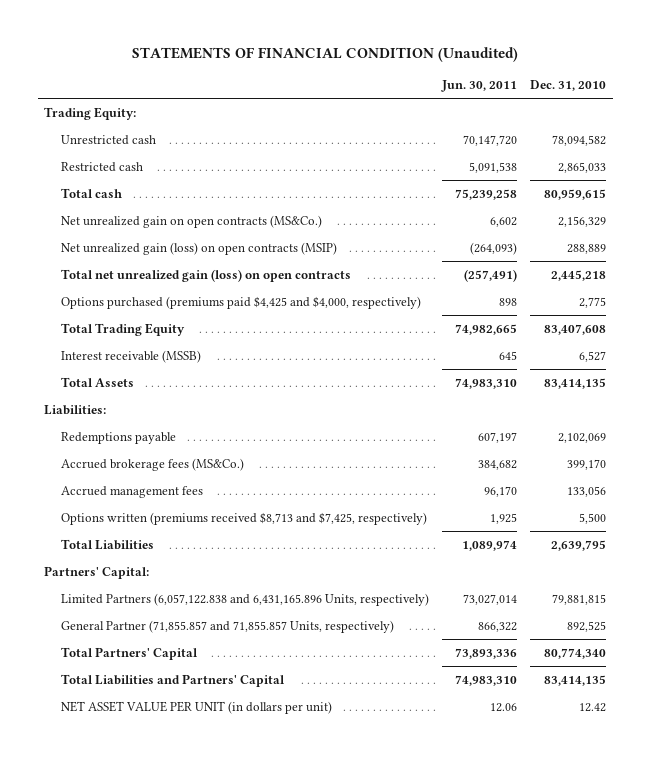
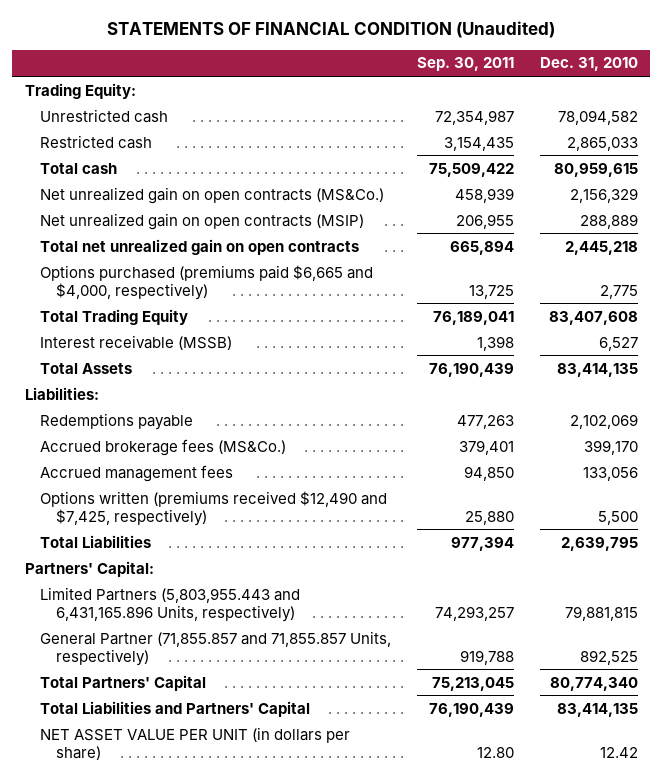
[441,80,518,93] Jun. 30, 2011 -> none
none -> [416,57,514,72] Sep. 30, 2011
[61,241,338,255] Net unrealized gain (loss) on open contracts (MSIP) -> [40,212,365,230] Net unrealized gain on open contracts (MSIP)
[61,268,352,282] Total net unrealized gain (loss) on open contracts -> [40,238,360,255] Total net unrealized gain on open contracts
[61,295,422,309] Options purchased (premiums paid $4,425 and $4,000, respectively) -> [40,264,374,300] Options purchased (premiums paid $6,665 and $4,000, respectively)
[61,511,428,525] Options written (premiums received $8,713 and $7,425, respectively) -> [40,490,388,526] Options written (premiums received $12,490 and $7,425, respectively)
[61,592,430,606] Limited Partners (6,057,122.838 and 6,431,165.896 Units, respectively) -> [40,586,301,622] Limited Partners (5,803,955.443 and 6,431,165.896 Units, respectively)
[61,700,333,714] NET ASSET VALUE PER UNIT (in dollars per unit) -> [40,726,351,760] NET ASSET VALUE PER UNIT (in dollars per share)

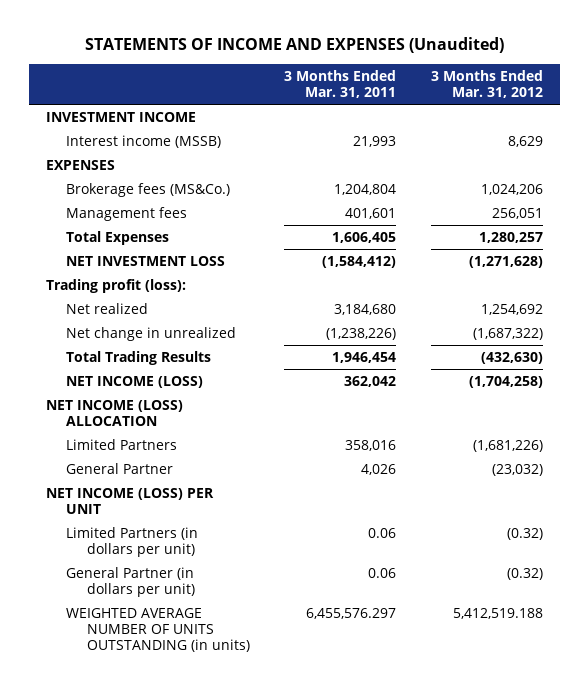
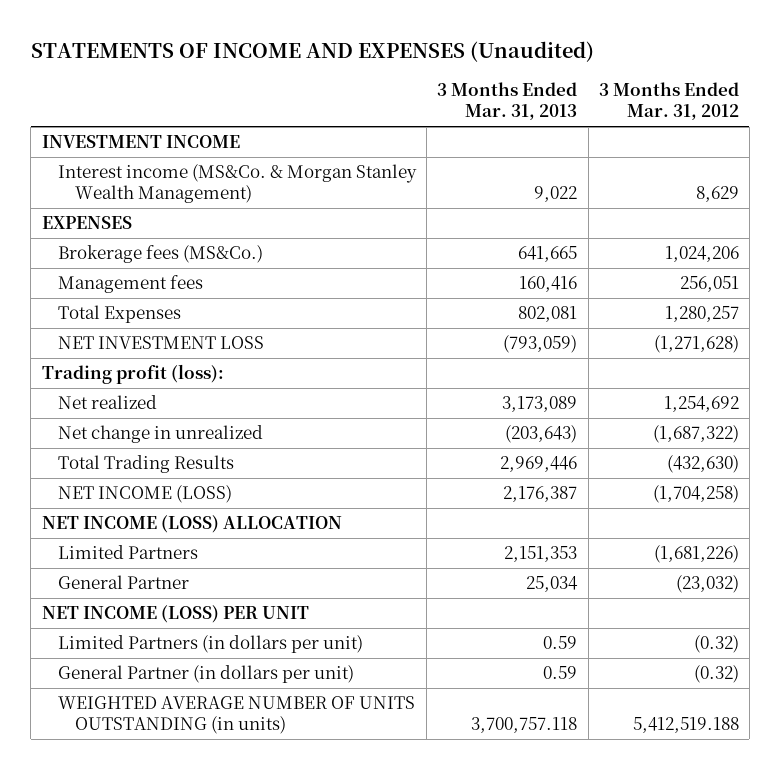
[284,69,397,99] 3 Months Ended Mar. 31, 2011 -> none
none -> [437,82,578,121] 3 Months Ended Mar. 31, 2013
[66,134,222,148] Interest income (MSSB) -> [58,164,418,204] Interest income (MS&Co. & Morgan Stanley Wealth Management)

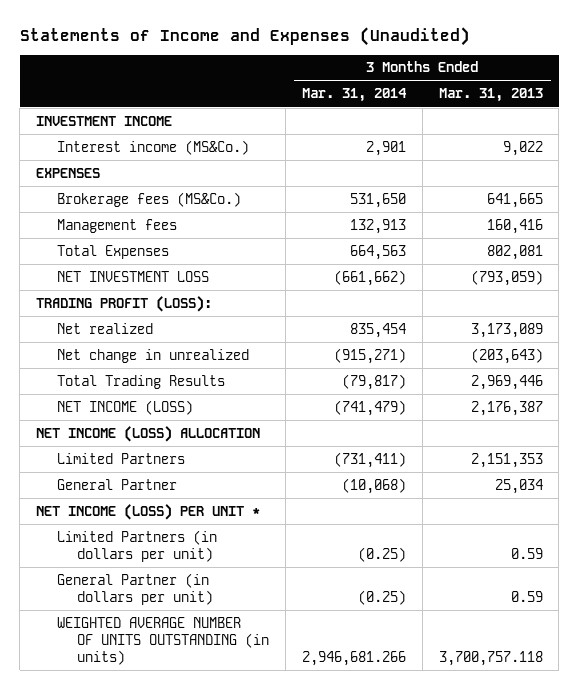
[30,40,594,62] STATEMENTS OF INCOME AND EXPENSES (Unaudited) -> [19,26,470,46] Statements of Income and Expenses (Unaudited)
[598,82,739,121] 3 Months Ended Mar. 31, 2012 -> none
none -> [302,88,408,103] Mar. 31, 2014
[58,164,418,204] Interest income (MS&Co. & Morgan Stanley Wealth Management) -> [56,139,249,155] Interest income (MS&Co.)
[41,364,224,385] Trading profit (loss): -> [36,295,213,312] TRADING PROFIT (LOSS):
[41,605,309,624] NET INCOME (LOSS) PER UNIT -> [36,503,261,520] NET INCOME (LOSS) PER UNIT *

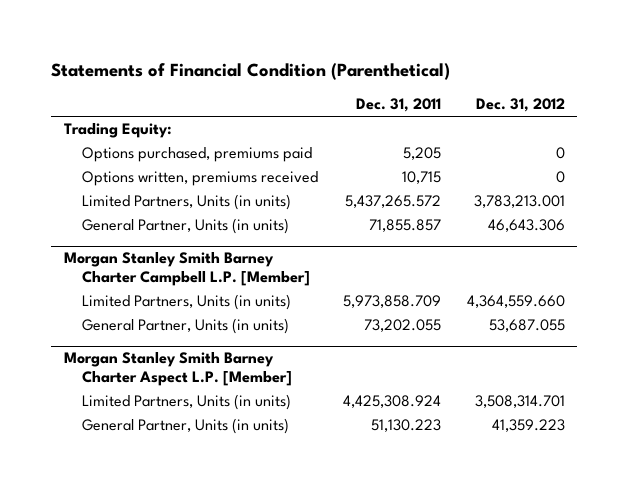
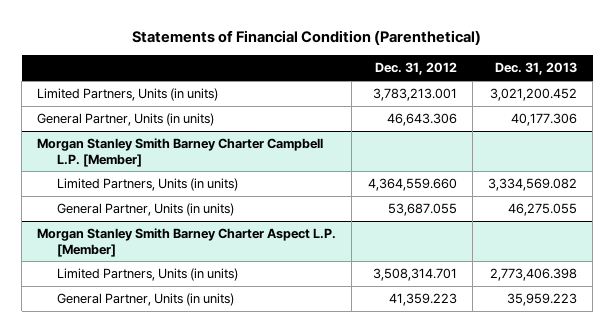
[356,98,442,113] Dec. 31, 2011 -> none
none -> [495,62,578,76] Dec. 31, 2013
[63,123,172,139] Trading Equity: -> none
[82,147,313,163] Options purchased, premiums paid -> none
[82,171,319,187] Options written, premiums received -> none

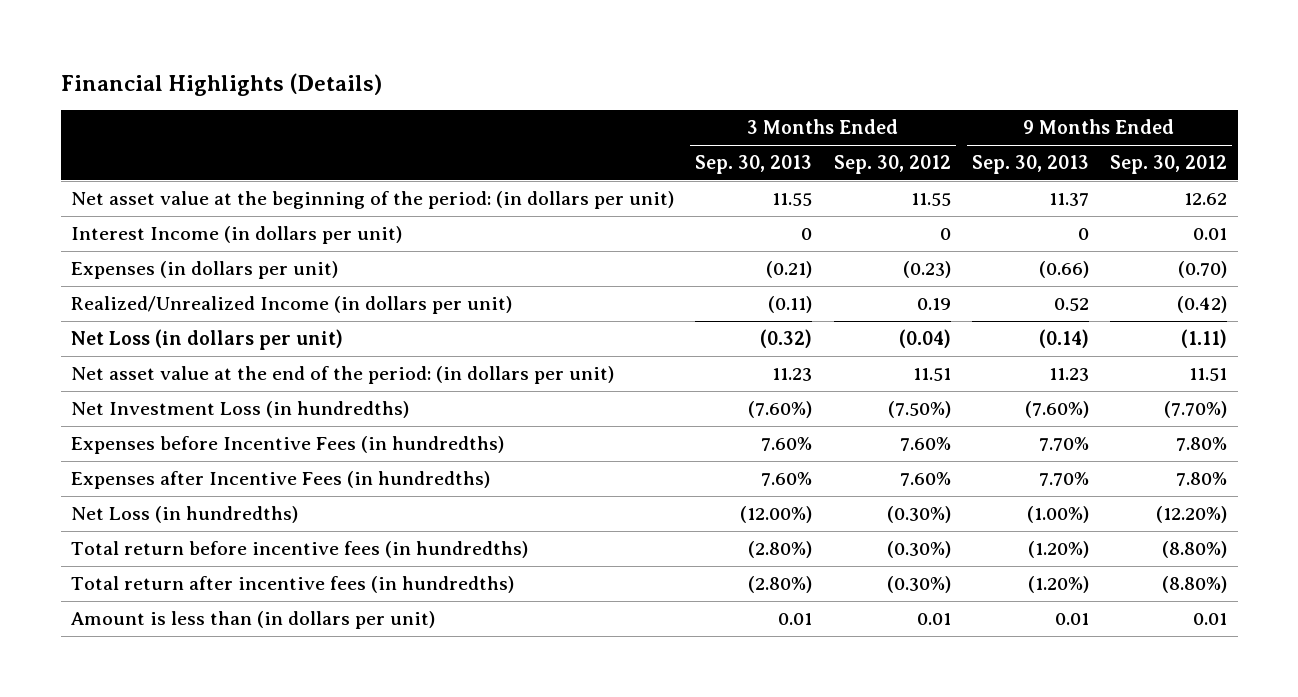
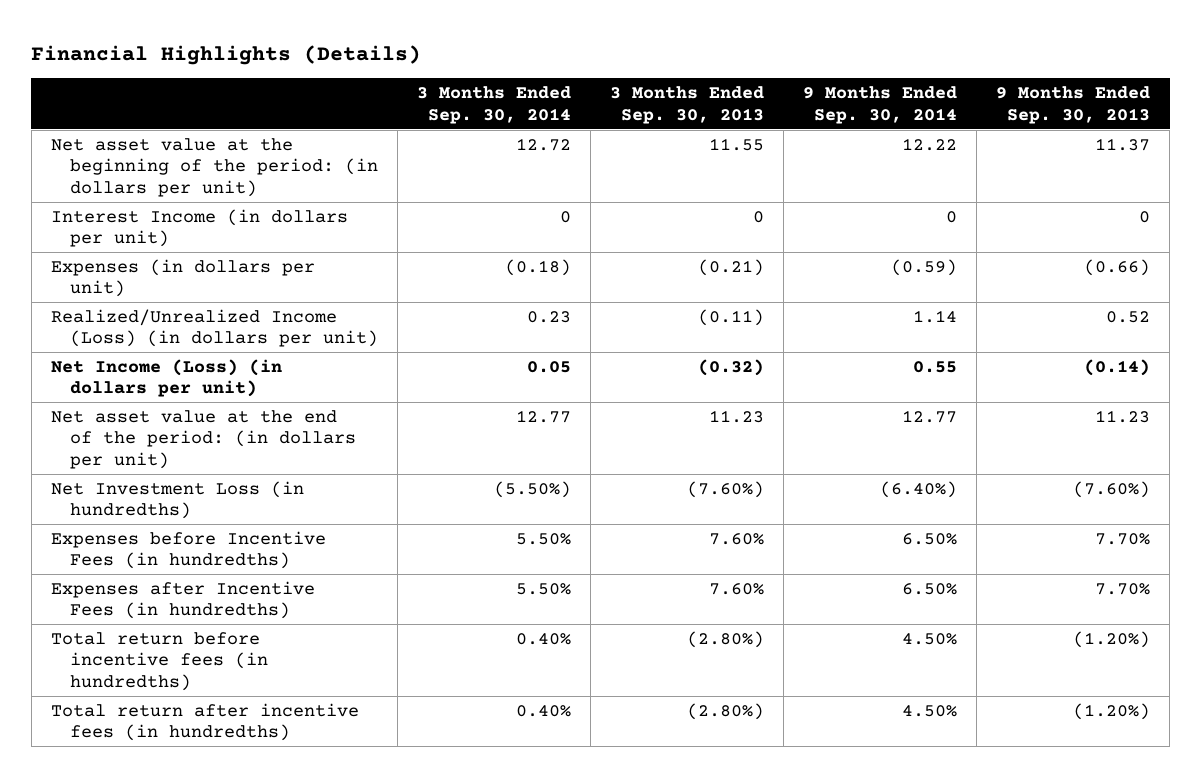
[833,155,951,175] Sep. 30, 2012 -> none
[1110,155,1228,175] Sep. 30, 2012 -> none
none -> [417,86,572,124] 3 Months Ended Sep. 30, 2014
none -> [803,86,958,124] 9 Months Ended Sep. 30, 2014
[71,296,513,315] Realized/Unrealized Income (in dollars per unit) -> [50,308,379,348] Realized/Unrealized Income (Loss) (in dollars per unit)
[71,329,344,351] Net Loss (in dollars per unit) -> [50,358,282,398] Net Income (Loss) (in dollars per unit)
[71,506,299,524] Net Loss (in hundredths) -> none
[71,611,436,630] Amount is less than (in dollars per unit) -> none

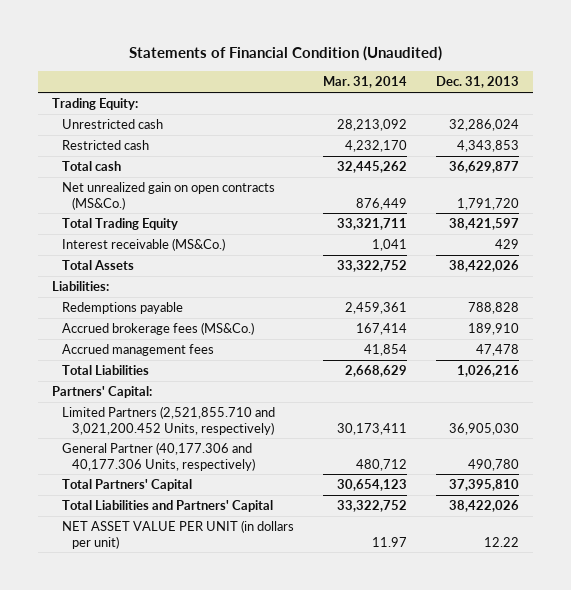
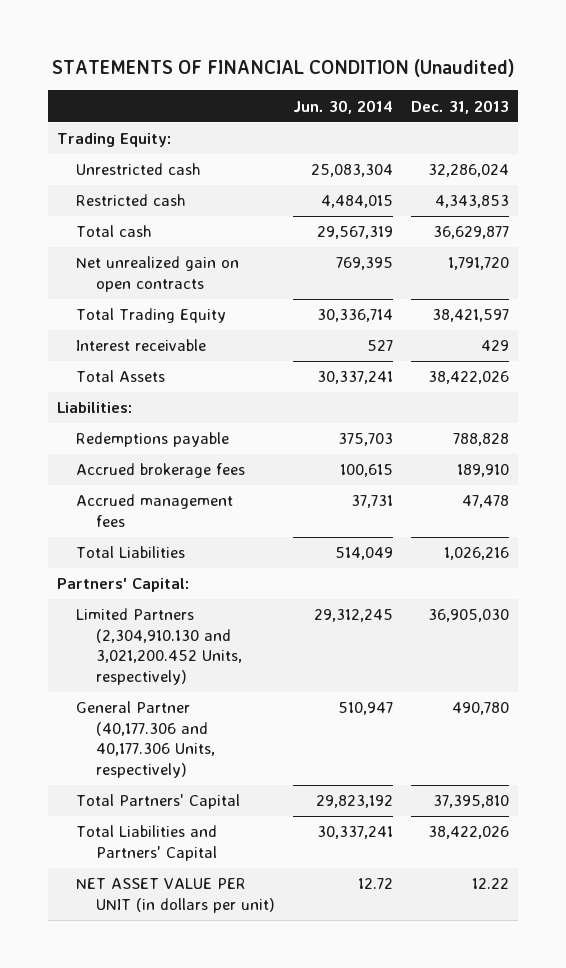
[128,46,442,62] Statements of Financial Condition (Unaudited) -> [51,58,515,77] STATEMENTS OF FINANCIAL CONDITION (Unaudited)
[323,76,408,89] Mar. 31, 2014 -> none
none -> [293,99,394,114] Jun. 30, 2014
[62,182,276,210] Net unrealized gain on open contracts (MS&Co.) -> [76,256,240,292] Net unrealized gain on open contracts
[62,238,226,252] Interest receivable (MS&Co.) -> [76,339,207,352] Interest receivable
[62,322,255,336] Accrued brokerage fees (MS&Co.) -> [76,463,246,479] Accrued brokerage fees
[62,406,276,435] Limited Partners (2,521,855.710 and 3,021,200.452 Units, respectively) -> [76,608,243,685] Limited Partners (2,304,910.130 and 3,021,200.452 Units, respectively)

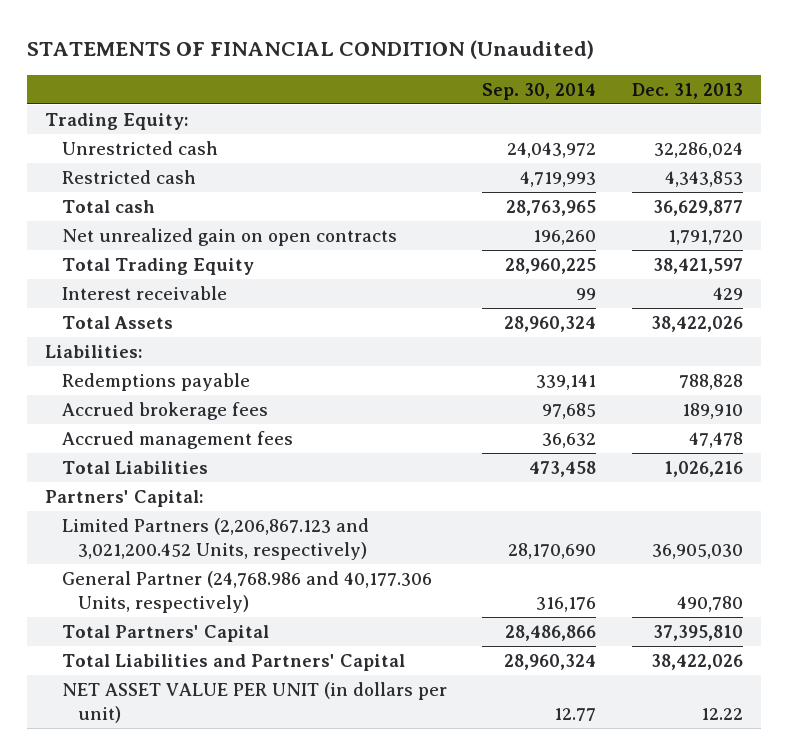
[293,99,394,114] Jun. 30, 2014 -> none
none -> [482,82,597,100] Sep. 30, 2014
[76,608,243,685] Limited Partners (2,304,910.130 and 3,021,200.452 Units, respectively) -> [61,517,369,560] Limited Partners (2,206,867.123 and 3,021,200.452 Units, respectively)
[76,701,216,778] General Partner (40,177.306 and 40,177.306 Units, respectively) -> [61,570,432,613] General Partner (24,768.986 and 40,177.306 Units, respectively)

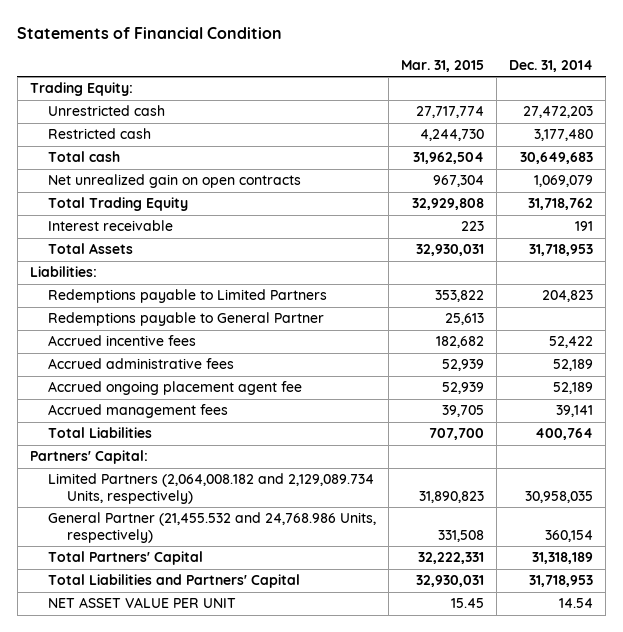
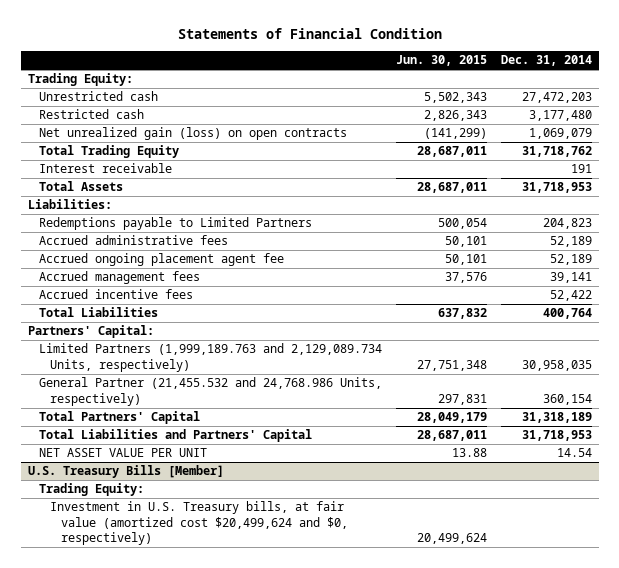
[401,59,485,72] Mar. 31, 2015 -> none
none -> [395,55,487,67] Jun. 30, 2015
[48,151,121,163] Total cash -> none
[48,174,302,189] Net unrealized gain on open contracts -> [38,127,347,141] Net unrealized gain (loss) on open contracts
[48,312,325,327] Redemptions payable to General Partner -> none
[48,335,197,347] Accrued incentive fees -> [38,289,193,300] Accrued incentive fees
[48,473,375,504] Limited Partners (2,064,008.182 and 2,129,089.734 Units, respectively) -> [38,343,382,372] Limited Partners (1,999,189.763 and 2,129,089.734 Units, respectively)
none -> [27,465,224,479] U.S. Treasury Bills [Member]
none -> [38,483,144,497] Trading Equity:
none -> [49,501,348,545] Investment in U.S. Treasury bills, at fair value (amortized cost $20,499,624 and $0, respectively)

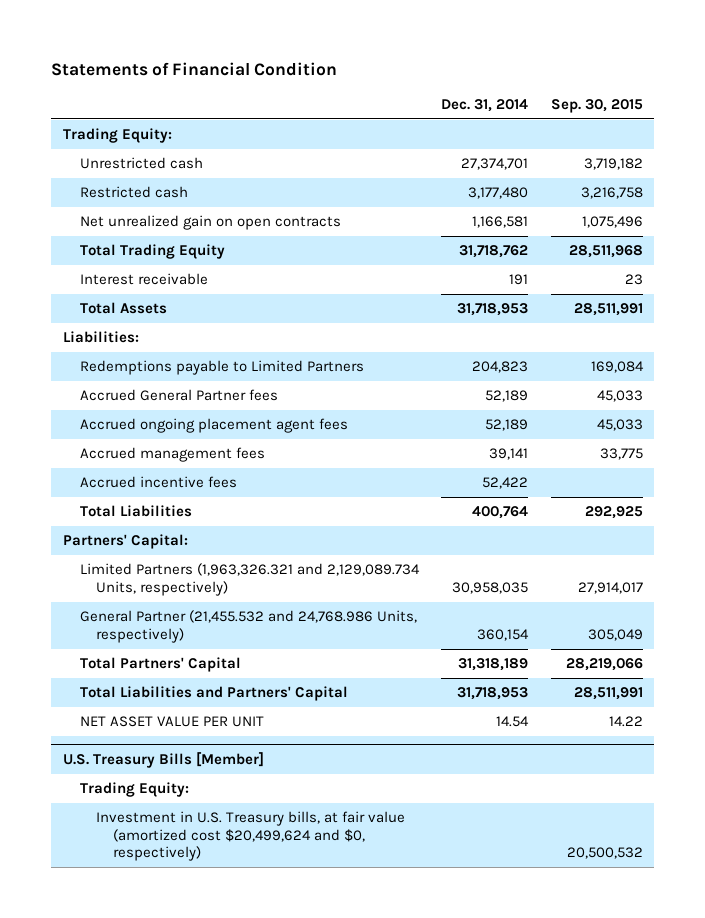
[395,55,487,67] Jun. 30, 2015 -> none
none -> [550,99,643,114] Sep. 30, 2015
[521,92,592,104] 27,472,203 -> [461,158,529,171] 27,374,701
[38,127,347,141] Net unrealized gain (loss) on open contracts -> [79,215,341,231] Net unrealized gain on open contracts
[528,128,592,140] 1,069,079 -> [472,216,529,229] 1,166,581
[38,235,228,246] Accrued administrative fees -> [79,389,278,402] Accrued General Partner fees
[38,253,284,267] Accrued ongoing placement agent fee -> [79,418,348,434] Accrued ongoing placement agent fees
[38,343,382,372] Limited Partners (1,999,189.763 and 2,129,089.734 Units, respectively) -> [79,563,420,596] Limited Partners (1,963,326.321 and 2,129,089.734 Units, respectively)

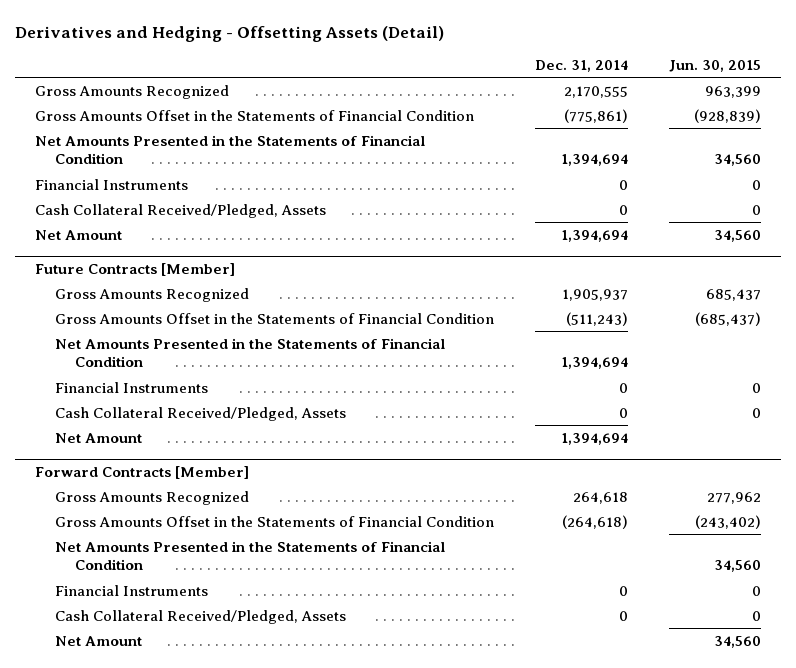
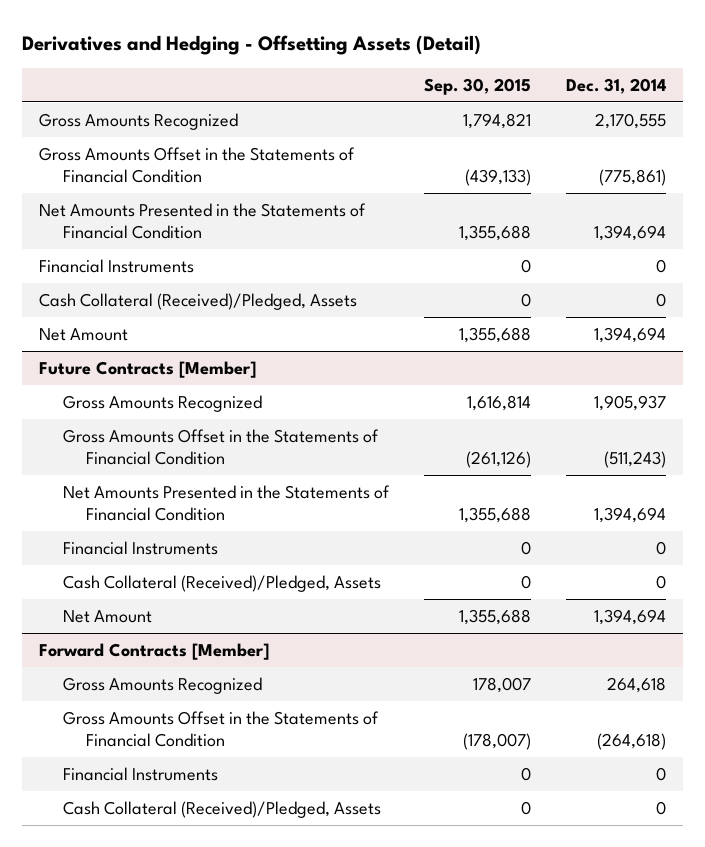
[668,59,761,72] Jun. 30, 2015 -> none
none -> [423,77,531,95] Sep. 30, 2015
[35,203,327,218] Cash Collateral Received/Pledged, Assets -> [39,292,358,310] Cash Collateral (Received)/Pledged, Assets
[55,406,347,421] Cash Collateral Received/Pledged, Assets -> [62,574,381,592] Cash Collateral (Received)/Pledged, Assets
[55,540,446,571] Net Amounts Presented in the Statements of Financial Condition -> none
[55,635,143,646] Net Amount -> none
[55,609,347,624] Cash Collateral Received/Pledged, Assets -> [62,800,381,818] Cash Collateral (Received)/Pledged, Assets

